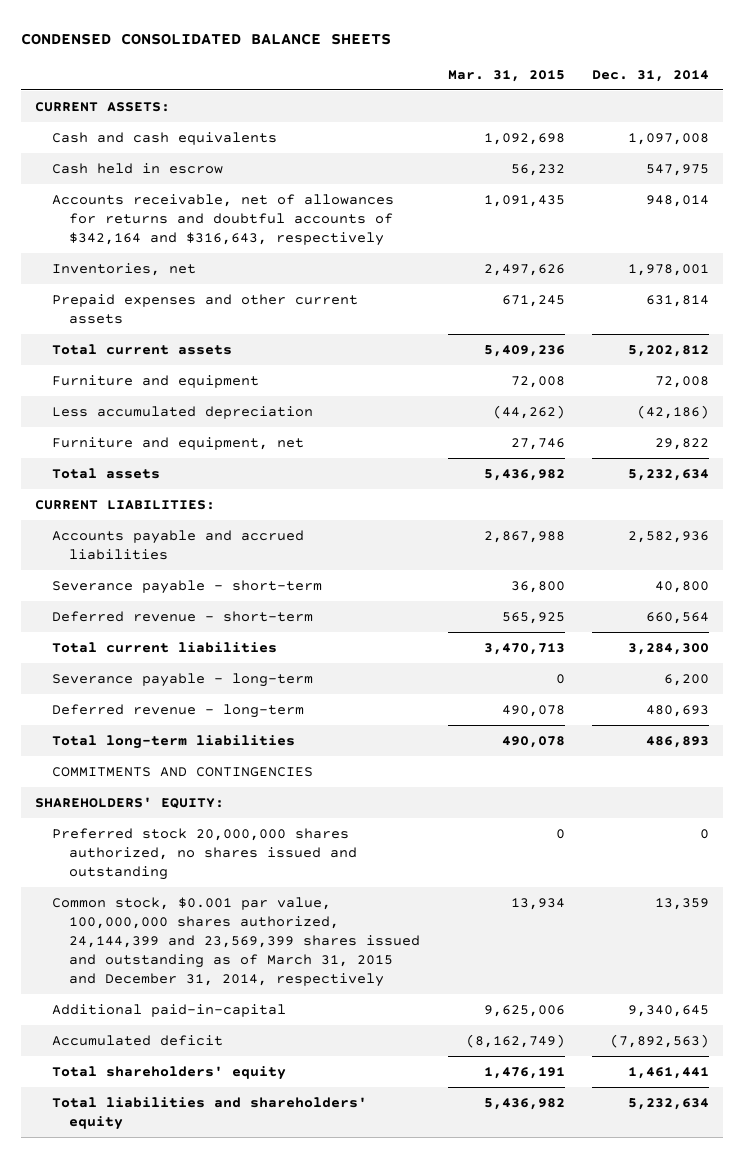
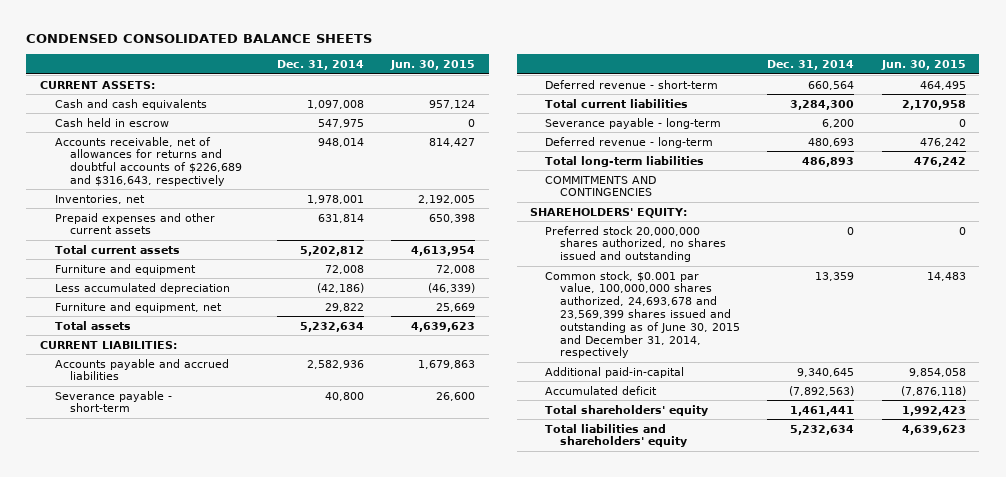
[447,69,565,82] Mar. 31, 2015 -> none
none -> [390,60,476,71] Jun. 30, 2015
[52,193,395,247] Accounts receivable, net of allowances for returns and doubtful accounts of $342,164 and $316,643, respectively -> [54,136,242,186] Accounts receivable, net of allowances for returns and doubtful accounts of $226,689 and $316,643, respectively
[52,896,421,988] Common stock, $0.001 par value, 100,000,000 shares authorized, 24,144,399 and 23,569,399 shares issued and outstanding as of March 31, 2015 and December 31, 2014, respectively -> [545,270,741,359] Common stock, $0.001 par value, 100,000,000 shares authorized, 24,693,678 and 23,569,399 shares issued and outstanding as of June 30, 2015 and December 31, 2014, respectively

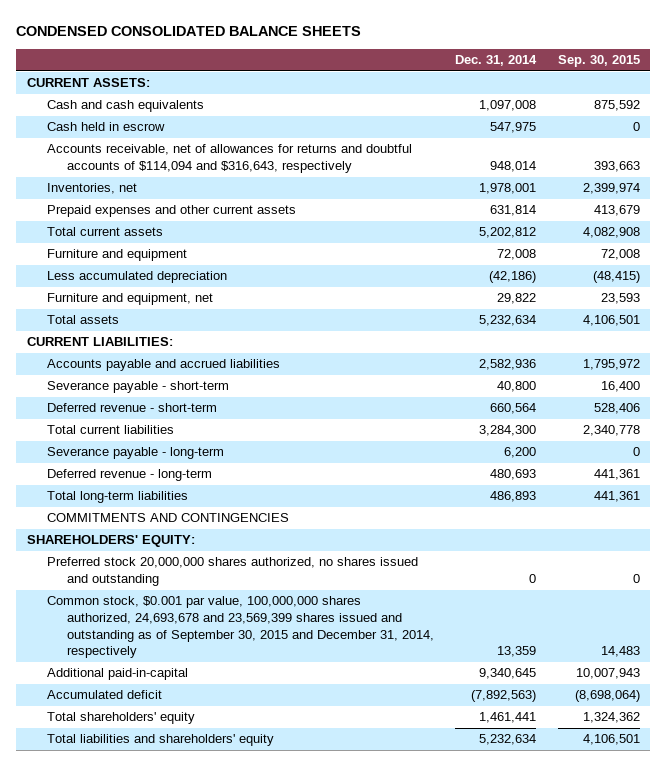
[390,60,476,71] Jun. 30, 2015 -> none
none -> [557,55,640,68] Sep. 30, 2015
[54,136,242,186] Accounts receivable, net of allowances for returns and doubtful accounts of $226,689 and $316,643, respectively -> [46,144,412,173] Accounts receivable, net of allowances for returns and doubtful accounts of $114,094 and $316,643, respectively
[545,270,741,359] Common stock, $0.001 par value, 100,000,000 shares authorized, 24,693,678 and 23,569,399 shares issued and outstanding as of June 30, 2015 and December 31, 2014, respectively -> [46,596,434,659] Common stock, $0.001 par value, 100,000,000 shares authorized, 24,693,678 and 23,569,399 shares issued and outstanding as of September 30, 2015 and December 31, 2014, respectively

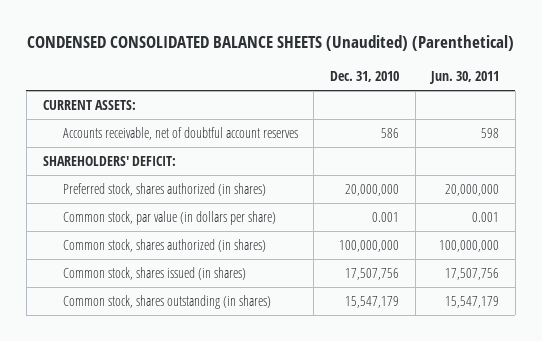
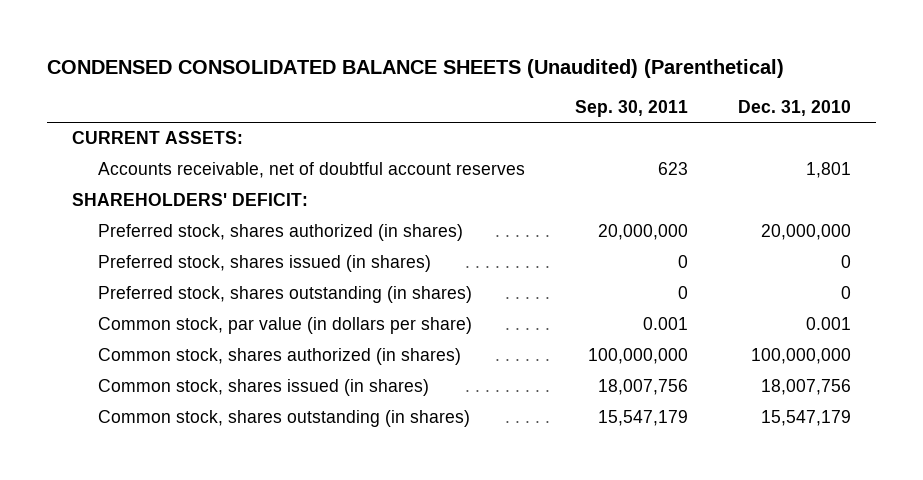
[429,71,500,85] Jun. 30, 2011 -> none
none -> [575,100,689,118] Sep. 30, 2011
[380,127,399,138] 586 -> [805,162,851,179] 1,801
none -> [98,255,432,273] Preferred stock, shares issued (in shares)
none -> [98,286,473,304] Preferred stock, shares outstanding (in shares)
[344,267,399,280] 17,507,756 -> [760,379,851,396] 18,007,756

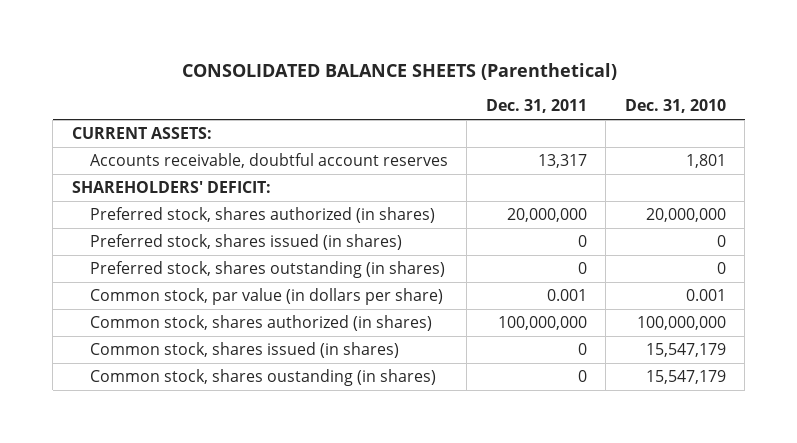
[46,59,784,79] CONDENSED CONSOLIDATED BALANCE SHEETS (Unaudited) (Parenthetical) -> [181,62,617,80] CONSOLIDATED BALANCE SHEETS (Parenthetical)
[575,100,689,118] Sep. 30, 2011 -> none
none -> [485,99,587,114] Dec. 31, 2011
[98,162,526,179] Accounts receivable, net of doubtful account reserves -> [89,152,448,168] Accounts receivable, doubtful account reserves
[760,379,851,396] 18,007,756 -> [645,342,726,357] 15,547,179
[98,410,471,428] Common stock, shares outstanding (in shares) -> [89,368,436,386] Common stock, shares oustanding (in shares)

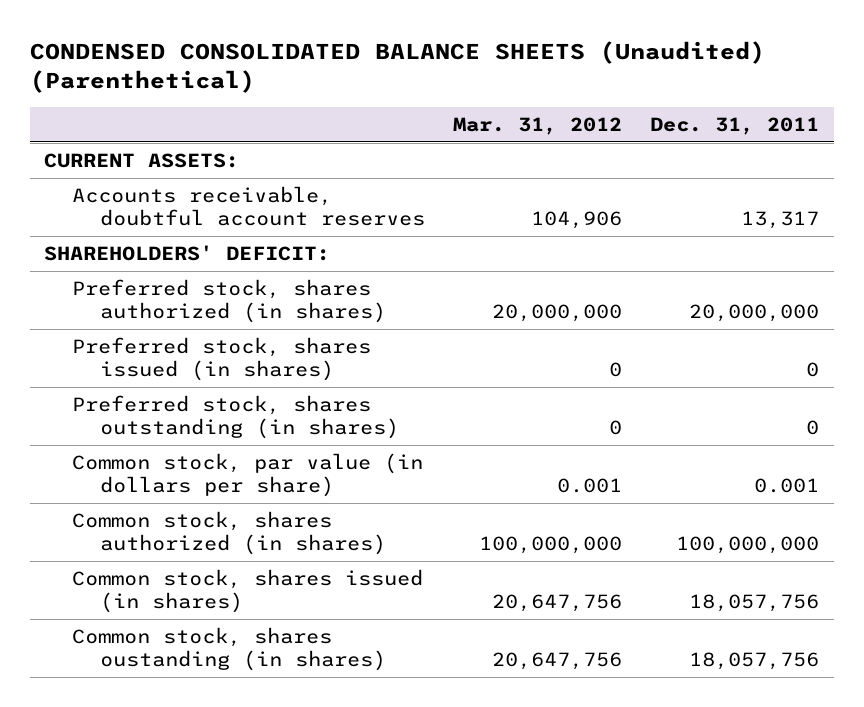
[181,62,617,80] CONSOLIDATED BALANCE SHEETS (Parenthetical) -> [29,41,765,94] CONDENSED CONSOLIDATED BALANCE SHEETS (Unaudited) (Parenthetical)
[624,99,726,114] Dec. 31, 2010 -> none
none -> [453,117,623,136] Mar. 31, 2012
[577,342,587,355] 0 -> [689,594,820,613] 18,057,756
[577,369,587,382] 0 -> [689,652,820,671] 18,057,756

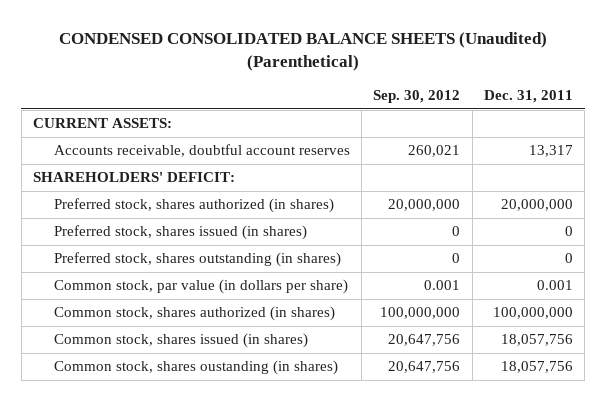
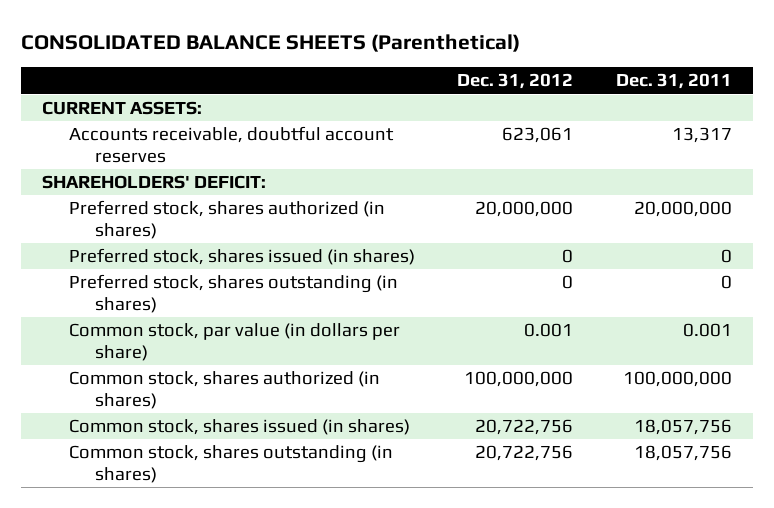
[58,32,547,72] CONDENSED CONSOLIDATED BALANCE SHEETS (Unaudited) (Parenthetical) -> [20,34,520,53] CONSOLIDATED BALANCE SHEETS (Parenthetical)
[373,90,461,104] Sep. 30, 2012 -> none
none -> [457,73,574,90] Dec. 31, 2012
[53,360,338,376] Common stock, shares oustanding (in shares) -> [68,445,393,483] Common stock, shares outstanding (in shares)

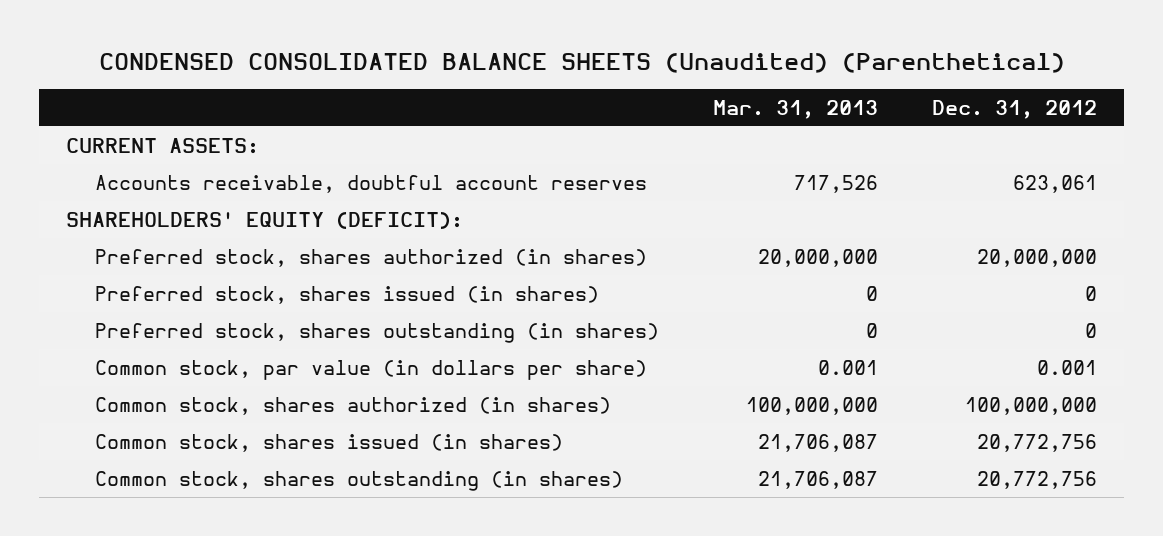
[20,34,520,53] CONSOLIDATED BALANCE SHEETS (Parenthetical) -> [98,52,1065,73] CONDENSED CONSOLIDATED BALANCE SHEETS (Unaudited) (Parenthetical)
[616,73,733,90] Dec. 31, 2011 -> none
none -> [712,100,878,120] Mar. 31, 2013
[42,175,267,190] SHAREHOLDERS' DEFICIT: -> [66,211,464,229] SHAREHOLDERS' EQUITY (DEFICIT):
[475,419,574,436] 20,722,756 -> [976,433,1097,452] 20,772,756
[475,445,574,462] 20,722,756 -> [976,470,1097,489] 20,772,756

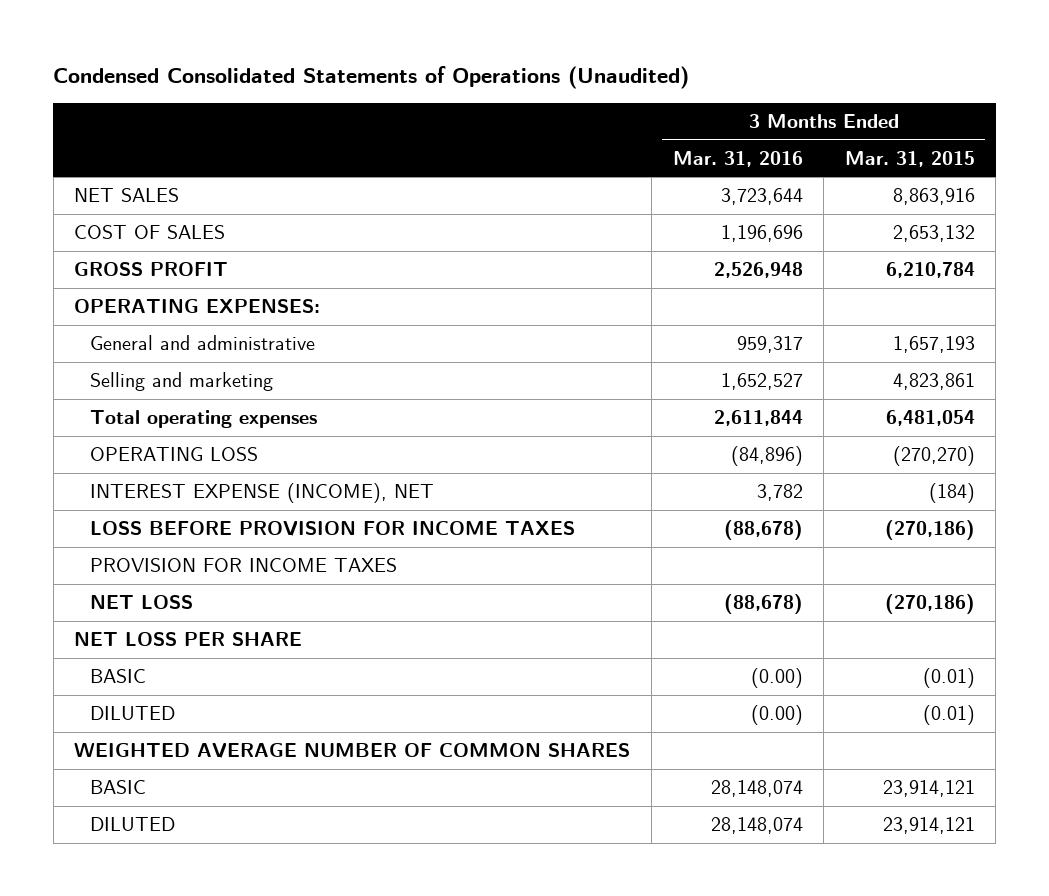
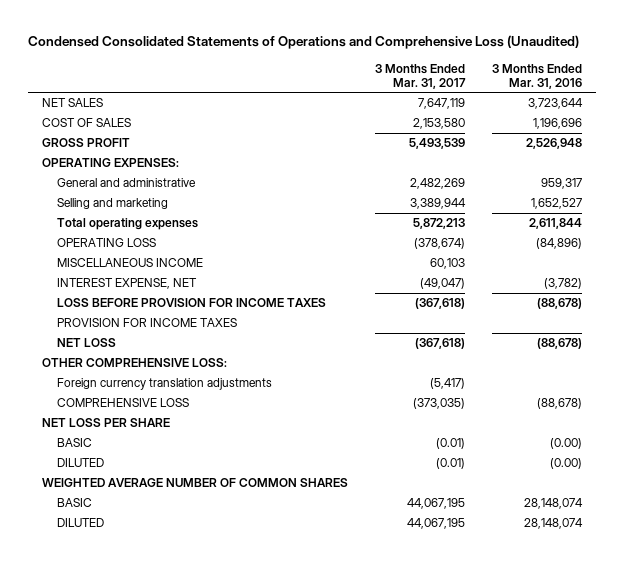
[53,66,690,90] Condensed Consolidated Statements of Operations (Unaudited) -> [28,35,580,50] Condensed Consolidated Statements of Operations and Comprehensive Loss (Unaudited)
[844,150,975,167] Mar. 31, 2015 -> none
none -> [374,63,466,89] 3 Months Ended Mar. 31, 2017
none -> [57,258,204,268] MISCELLANEOUS INCOME
[89,483,434,504] INTEREST EXPENSE (INCOME), NET -> [57,278,198,290] INTEREST EXPENSE, NET
[756,484,803,502] 3,782 -> [544,278,583,290] (3,782)
none -> [41,358,227,368] OTHER COMPREHENSIVE LOSS:
none -> [57,378,273,391] Foreign currency translation adjustments
none -> [57,398,190,408] COMPREHENSIVE LOSS

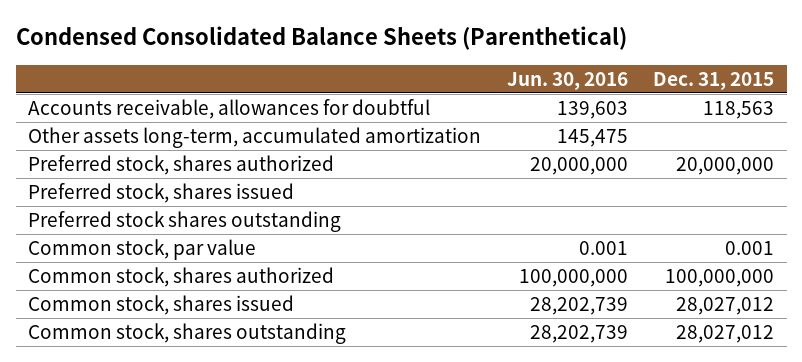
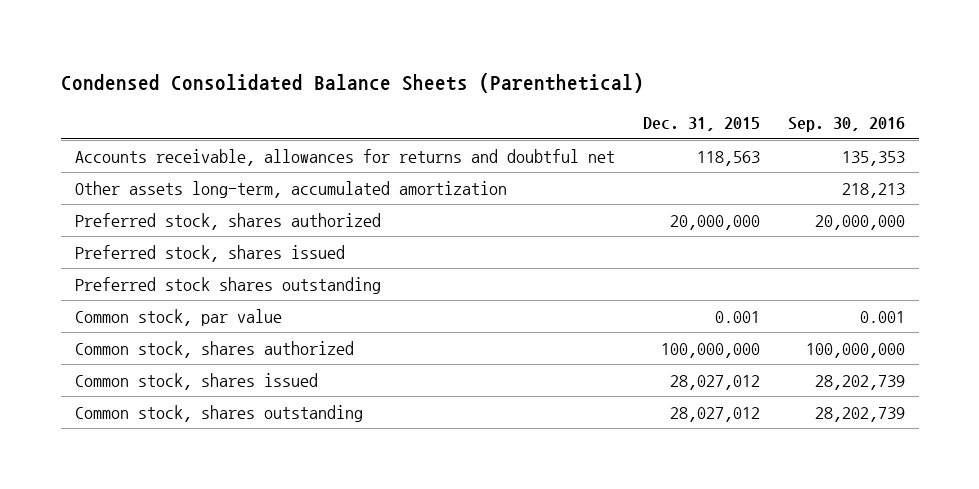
[506,71,628,90] Jun. 30, 2016 -> none
none -> [787,117,905,133] Sep. 30, 2016
[28,99,431,120] Accounts receivable, allowances for doubtful -> [74,148,615,166] Accounts receivable, allowances for returns and doubtful net

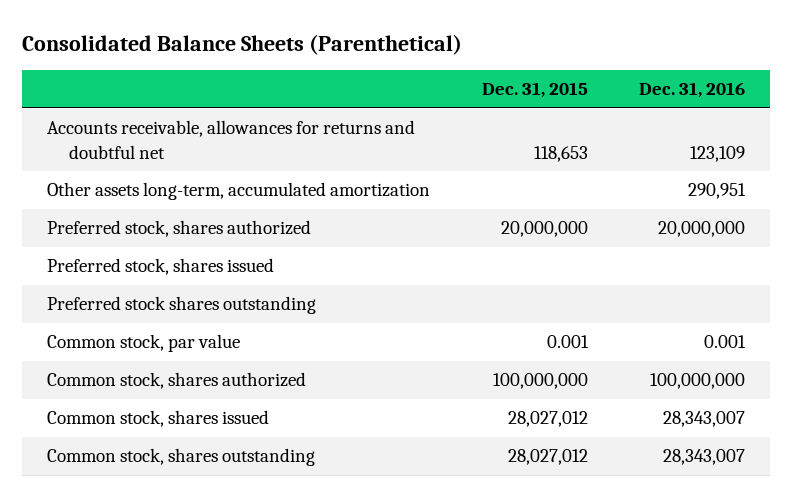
[60,72,644,93] Condensed Consolidated Balance Sheets (Parenthetical) -> [21,33,462,55] Consolidated Balance Sheets (Parenthetical)
[787,117,905,133] Sep. 30, 2016 -> none
none -> [638,82,745,99] Dec. 31, 2016
[696,150,760,166] 118,563 -> [533,145,588,162] 118,653

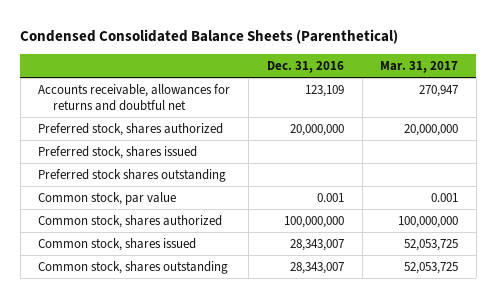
[21,33,462,55] Consolidated Balance Sheets (Parenthetical) -> [20,28,399,44] Condensed Consolidated Balance Sheets (Parenthetical)
[481,82,588,99] Dec. 31, 2015 -> none
none -> [380,60,459,73] Mar. 31, 2017
[47,182,431,201] Other assets long-term, accumulated amortization -> none

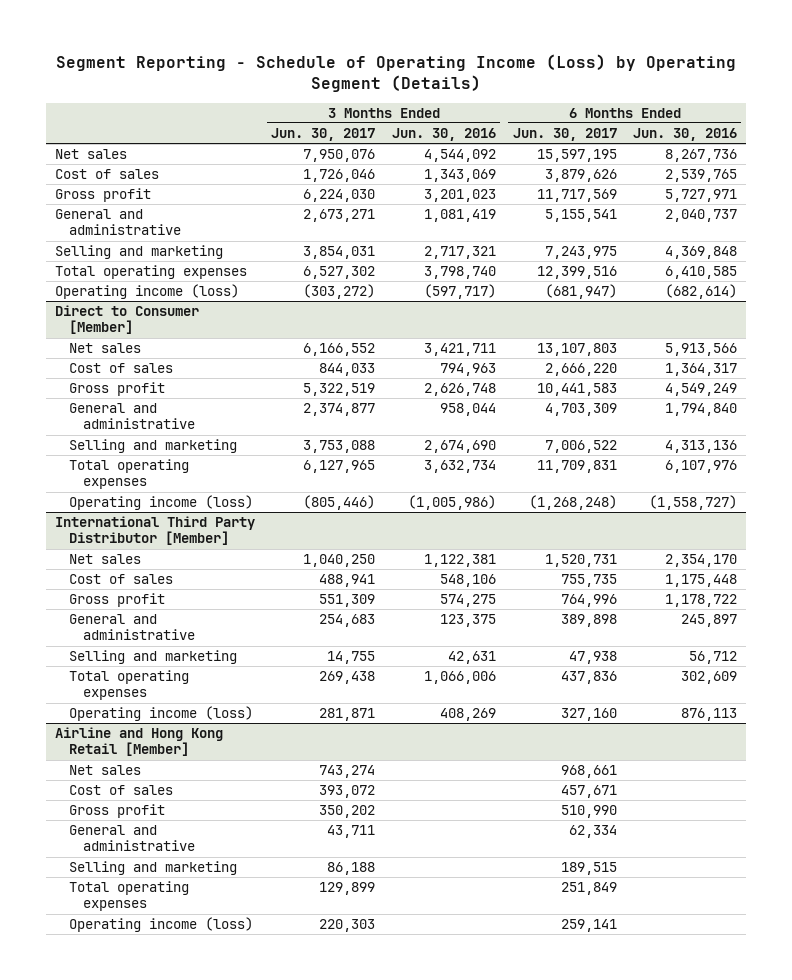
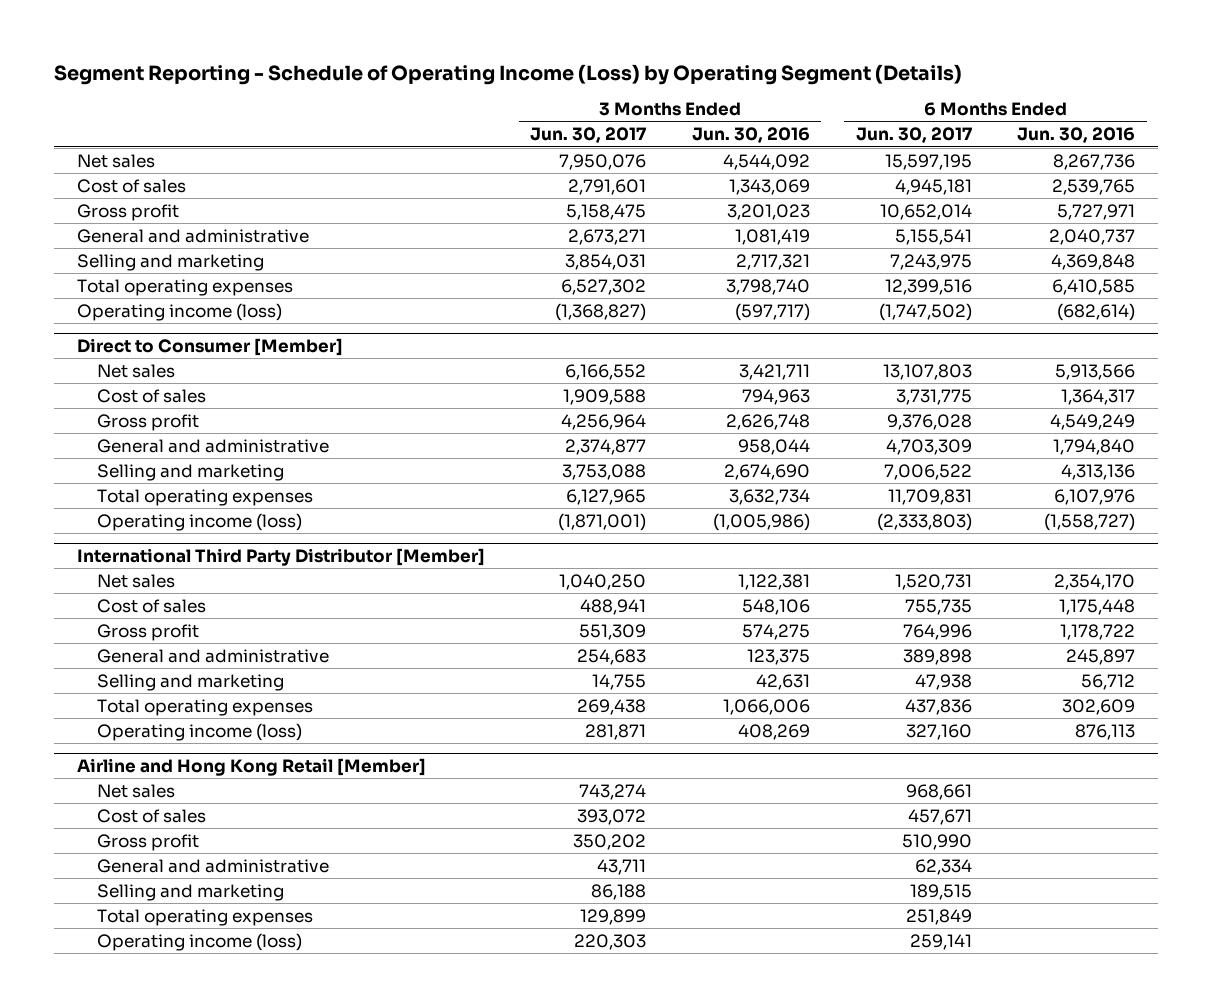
[303,169,376,183] 1,726,046 -> [568,178,647,195] 2,791,601
[544,169,617,183] 3,879,626 -> [894,178,972,195] 4,945,181
[303,189,376,203] 6,224,030 -> [566,203,647,220] 5,158,475
[536,189,617,203] 11,717,569 -> [879,203,972,220] 10,652,014
[303,284,376,300] (303,272) -> [555,302,647,321] (1,368,827)
[544,284,617,300] (681,947) -> [878,302,972,321] (1,747,502)
[319,363,376,377] 844,033 -> [563,388,647,405] 1,909,588
[544,363,617,377] 2,666,220 -> [895,388,972,405] 3,731,775
[303,383,376,397] 5,322,519 -> [561,413,647,430] 4,256,964
[536,383,617,397] 10,441,583 -> [886,413,972,430] 9,376,028
[303,495,376,511] (805,446) -> [558,512,647,531] (1,871,001)
[528,495,617,511] (1,268,248) -> [876,512,972,531] (2,333,803)

